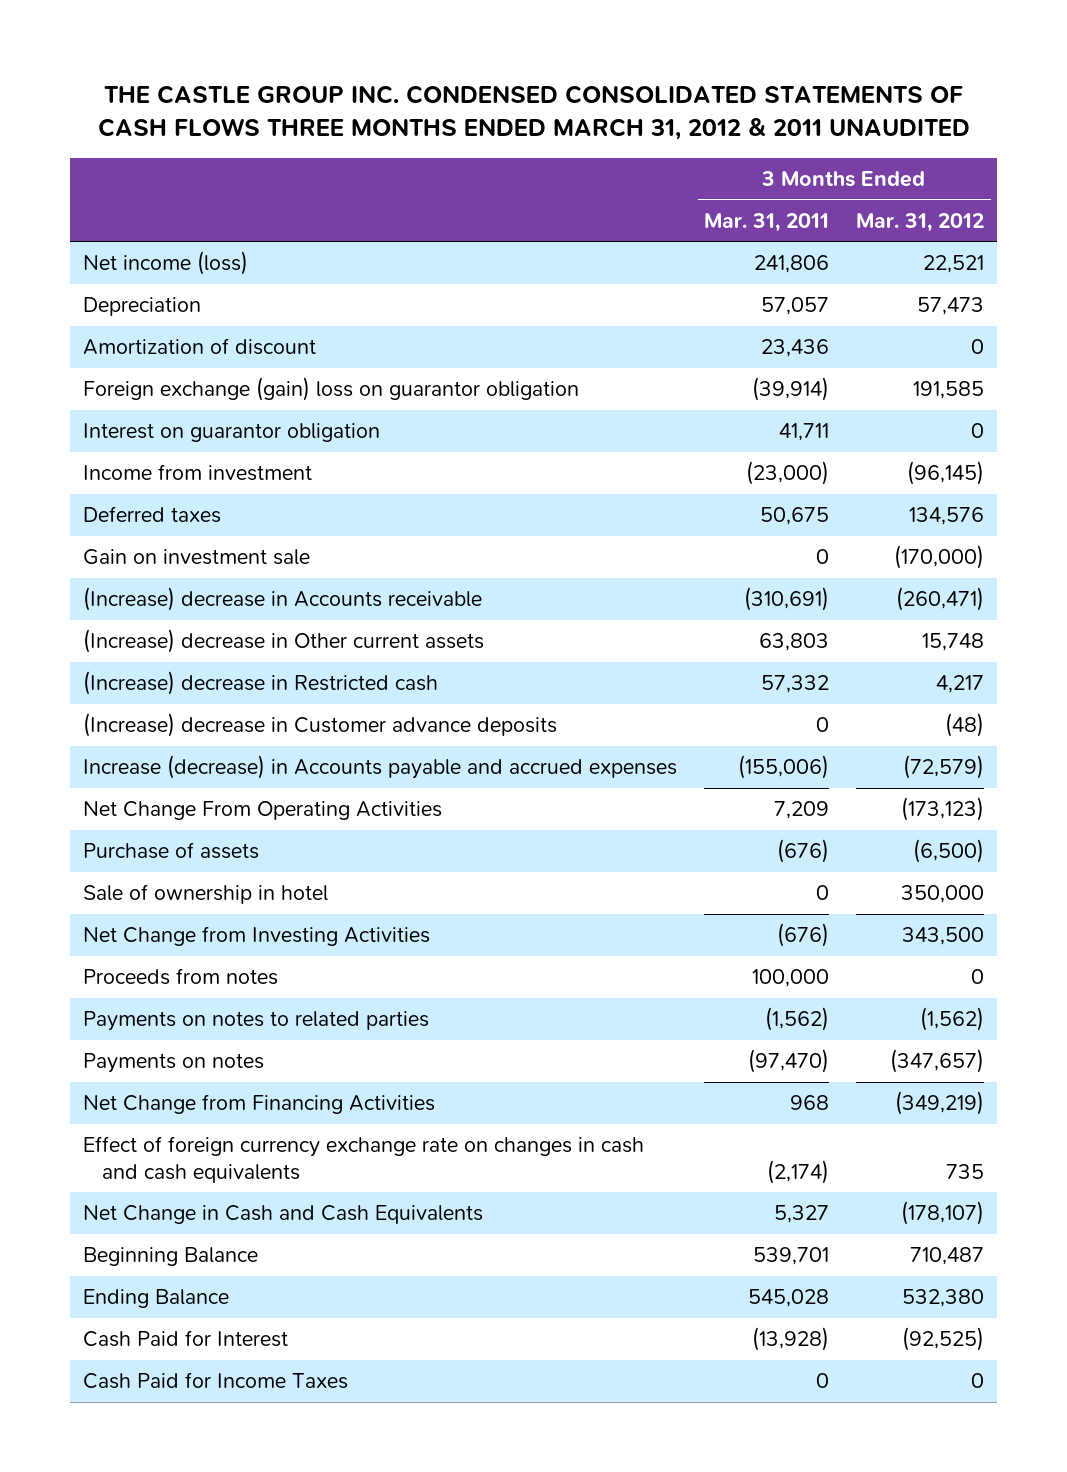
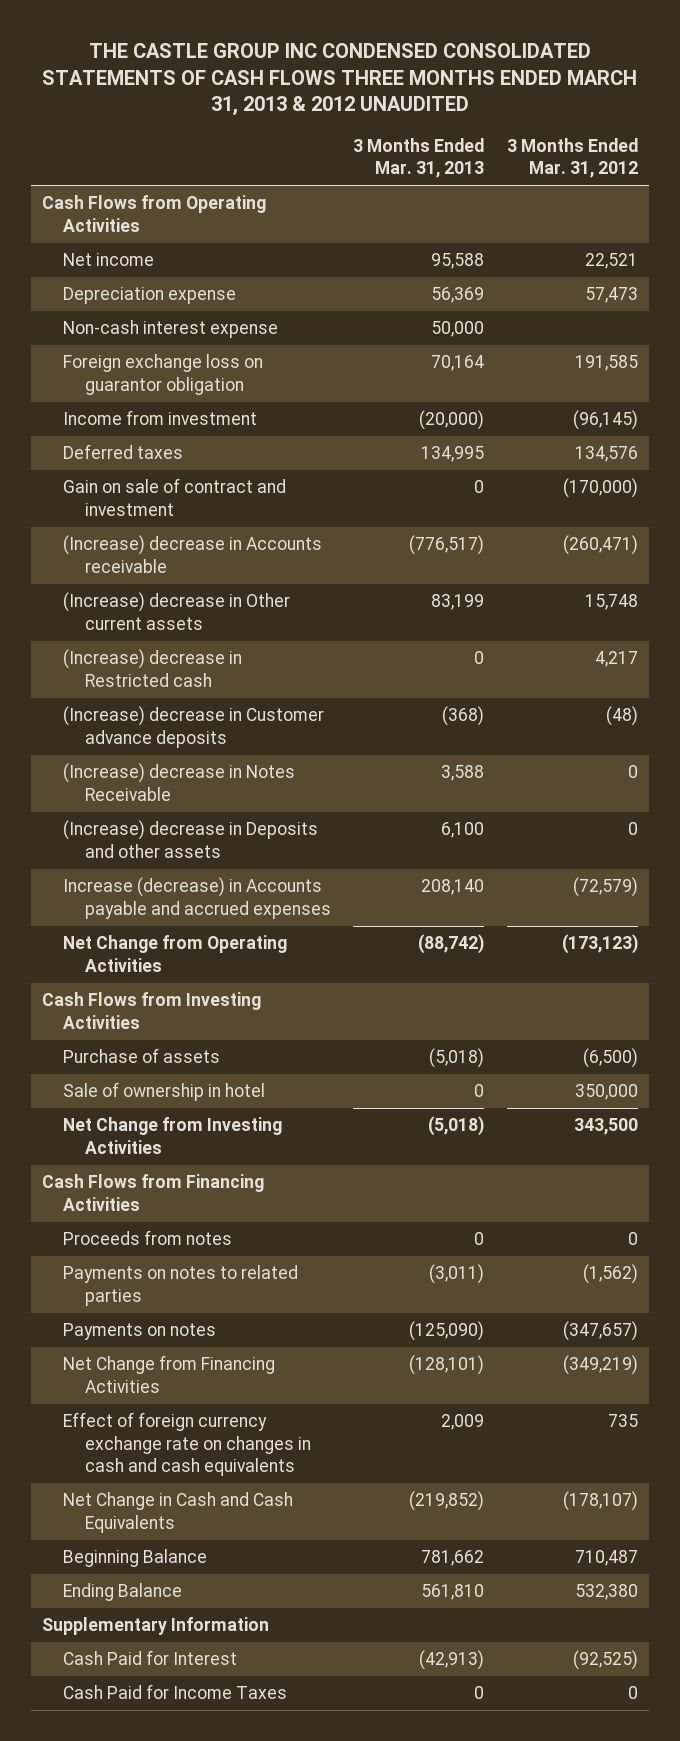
[97,85,970,141] THE CASTLE GROUP INC. CONDENSED CONSOLIDATED STATEMENTS OF CASH FLOWS THREE MONTHS ENDED MARCH 31, 2012 & 2011 UNAUDITED -> [42,42,638,117] THE CASTLE GROUP INC CONDENSED CONSOLIDATED STATEMENTS OF CASH FLOWS THREE MONTHS ENDED MARCH 31, 2013 & 2012 UNAUDITED
[704,212,830,232] Mar. 31, 2011 -> none
none -> [353,137,485,179] 3 Months Ended Mar. 31, 2013
[83,338,317,356] Amortization of discount -> none
[83,423,381,443] Interest on guarantor obligation -> none
none -> [42,195,267,232] Cash Flows from Operating Activities
[83,251,249,276] Net income (loss) -> [63,253,155,267] Net income
[83,297,202,317] Depreciation -> [63,287,237,305] Depreciation expense
none -> [63,320,279,339] Non-cash interest expense
[83,377,580,402] Foreign exchange (gain) loss on guarantor obligation -> [63,354,264,395] Foreign exchange loss on guarantor obligation
[83,549,311,566] Gain on investment sale -> [63,478,287,516] Gain on sale of contract and investment
none -> [63,763,296,801] (Increase) decrease in Notes Receivable
none -> [63,820,319,858] (Increase) decrease in Deposits and other assets
[83,801,443,821] Net Change From Operating Activities -> [63,935,288,972] Net Change from Operating Activities
none -> [42,992,262,1029] Cash Flows from Investing Activities
none -> [42,1174,265,1211] Cash Flows from Financing Activities
none -> [42,1617,270,1636] Supplementary Information

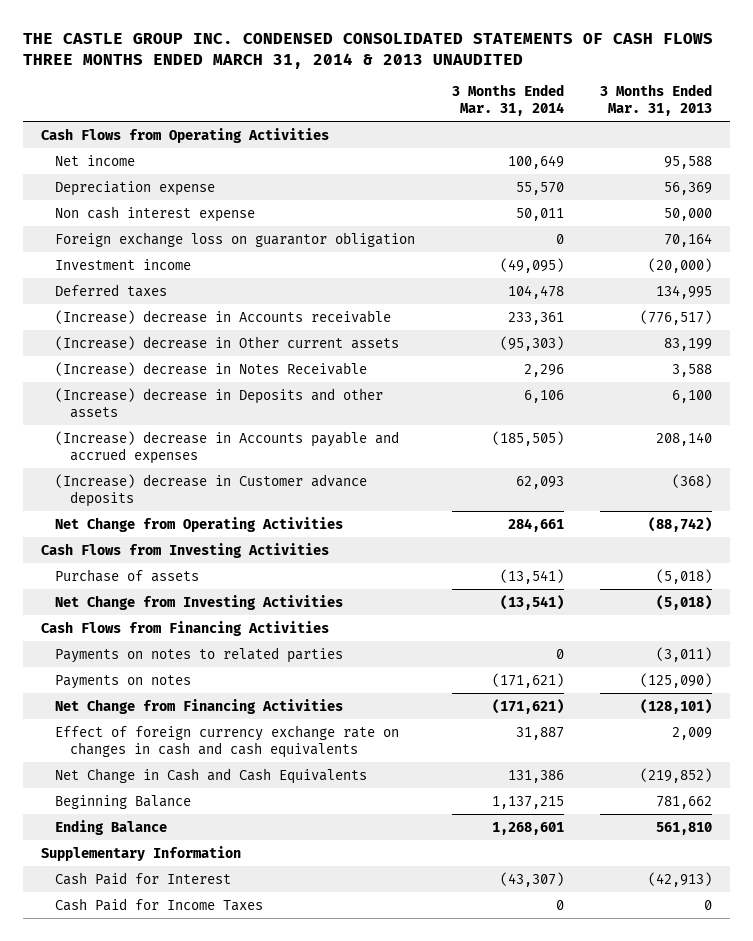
[42,42,638,117] THE CASTLE GROUP INC CONDENSED CONSOLIDATED STATEMENTS OF CASH FLOWS THREE MONTHS ENDED MARCH 31, 2013 & 2012 UNAUDITED -> [22,32,713,69] THE CASTLE GROUP INC. CONDENSED CONSOLIDATED STATEMENTS OF CASH FLOWS THREE MONTHS ENDED MARCH 31, 2014 & 2013 UNAUDITED
[507,137,639,179] 3 Months Ended Mar. 31, 2012 -> none
none -> [451,84,564,116] 3 Months Ended Mar. 31, 2014
[63,320,279,339] Non-cash interest expense -> [55,205,256,222] Non cash interest expense
[63,410,258,426] Income from investment -> [55,258,192,270] Investment income
[63,478,287,516] Gain on sale of contract and investment -> none
[63,649,243,687] (Increase) decrease in Restricted cash -> none
[63,877,331,919] Increase (decrease) in Accounts payable and accrued expenses -> [55,430,400,464] (Increase) decrease in Accounts payable and accrued expenses
[63,706,325,748] (Increase) decrease in Customer advance deposits -> [55,473,368,507] (Increase) decrease in Customer advance deposits
[63,1082,266,1102] Sale of ownership in hotel -> none
[63,1230,233,1246] Proceeds from notes -> none

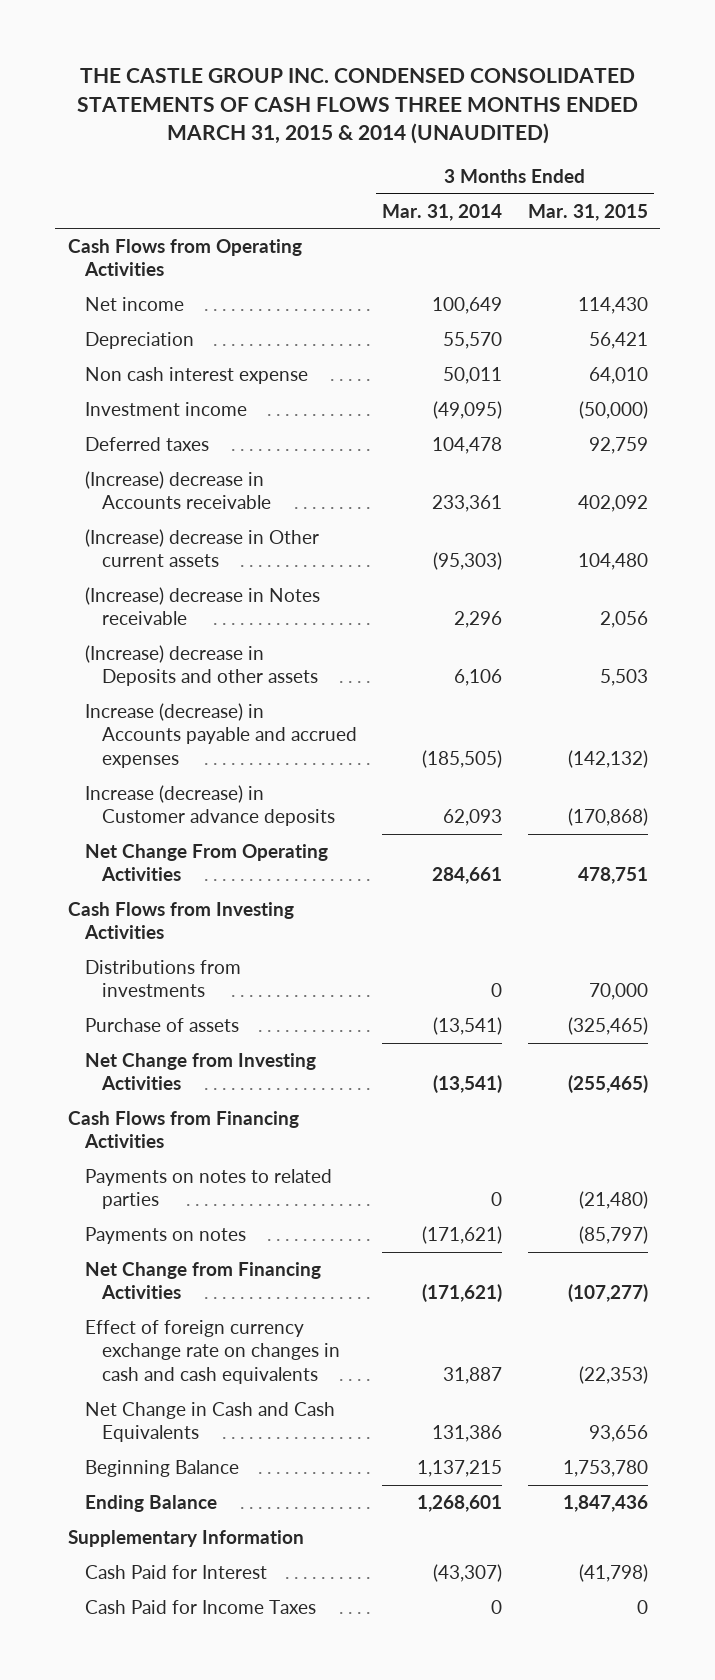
[22,32,713,69] THE CASTLE GROUP INC. CONDENSED CONSOLIDATED STATEMENTS OF CASH FLOWS THREE MONTHS ENDED MARCH 31, 2014 & 2013 UNAUDITED -> [76,68,638,145] THE CASTLE GROUP INC. CONDENSED CONSOLIDATED STATEMENTS OF CASH FLOWS THREE MONTHS ENDED MARCH 31, 2015 & 2014 (UNAUDITED)
[600,84,713,116] 3 Months Ended Mar. 31, 2013 -> none
none -> [527,203,648,221] Mar. 31, 2015
[55,180,216,196] Depreciation expense -> [84,332,194,350] Depreciation
[55,231,416,247] Foreign exchange loss on guarantor obligation -> none
[55,361,368,376] (Increase) decrease in Notes Receivable -> [84,587,320,626] (Increase) decrease in Notes receivable
[55,430,400,464] (Increase) decrease in Accounts payable and accrued expenses -> [84,703,358,768] Increase (decrease) in Accounts payable and accrued expenses
[55,473,368,507] (Increase) decrease in Customer advance deposits -> [84,785,336,827] Increase (decrease) in Customer advance deposits
[55,516,344,532] Net Change from Operating Activities -> [84,844,328,882] Net Change From Operating Activities
none -> [84,960,241,998] Distributions from investments

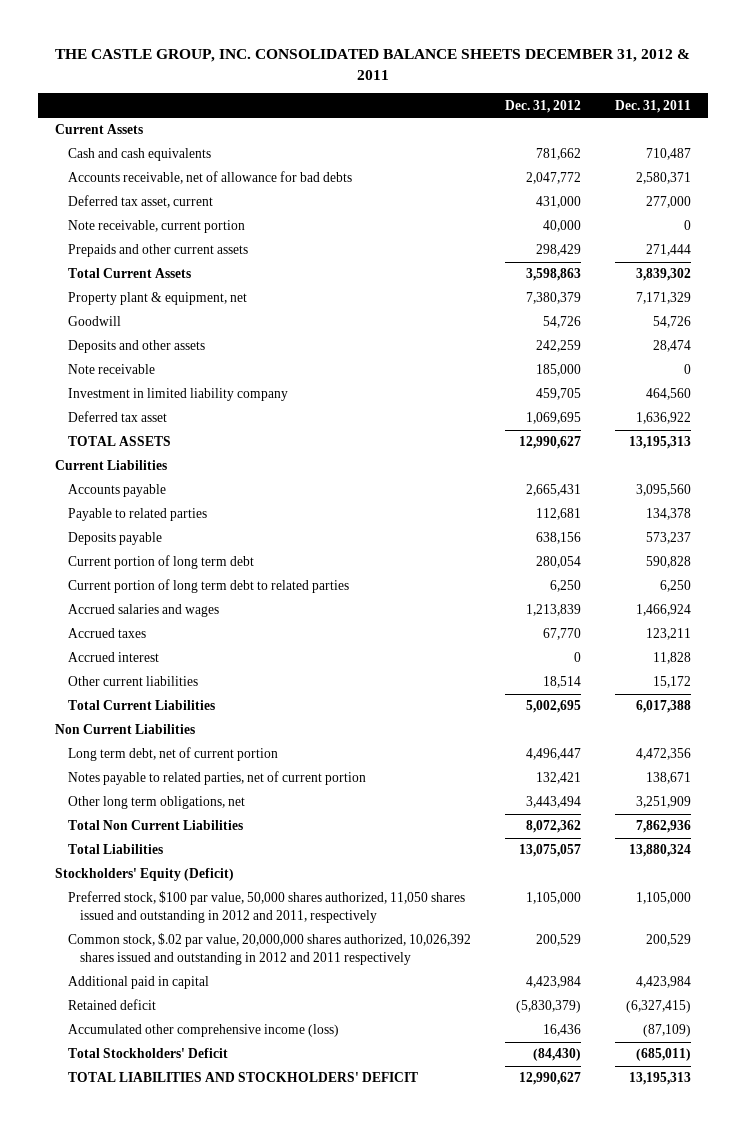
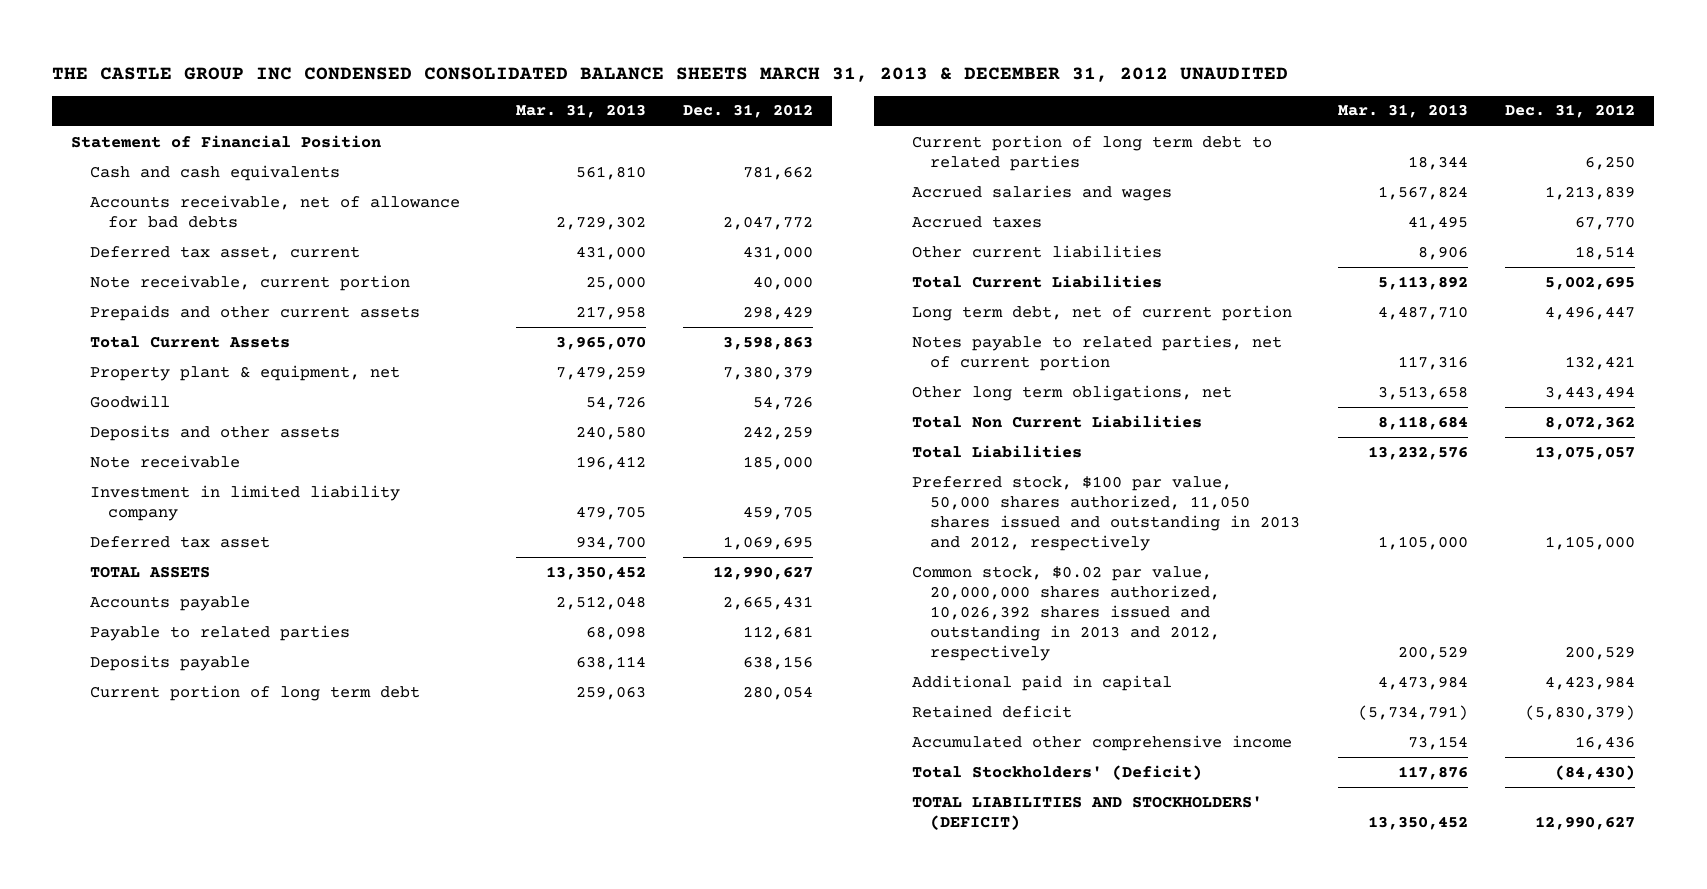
[55,49,691,80] THE CASTLE GROUP, INC. CONSOLIDATED BALANCE SHEETS DECEMBER 31, 2012 & 2011 -> [52,66,1289,82] THE CASTLE GROUP INC CONDENSED CONSOLIDATED BALANCE SHEETS MARCH 31, 2013 & DECEMBER 31, 2012 UNAUDITED
[615,99,692,113] Dec. 31, 2011 -> none
none -> [515,104,646,119] Mar. 31, 2013
[55,124,144,135] Current Assets -> none
none -> [71,134,382,148] Statement of Financial Position
[55,460,168,471] Current Liabilities -> none
[67,652,159,663] Accrued interest -> none
[55,724,196,735] Non Current Liabilities -> none
[55,868,235,882] Stockholders' Equity (Deficit) -> none
[67,891,465,923] Preferred stock, $100 par value, 50,000 shares authorized, 11,050 shares issued and outstanding in 2012 and 2011, respectively -> [911,475,1301,551] Preferred stock, $100 par value, 50,000 shares authorized, 11,050 shares issued and outstanding in 2013 and 2012, respectively
[67,933,471,965] Common stock, $.02 par value, 20,000,000 shares authorized, 10,026,392 shares issued and outstanding in 2012 and 2011 respectively -> [911,565,1221,661] Common stock, $0.02 par value, 20,000,000 shares authorized, 10,026,392 shares issued and outstanding in 2013 and 2012, respectively
[67,1024,339,1038] Accumulated other comprehensive income (loss) -> [911,734,1292,751] Accumulated other comprehensive income
[67,1048,228,1059] Total Stockholders' Deficit -> [911,764,1202,780] Total Stockholders' (Deficit)
[67,1072,418,1083] TOTAL LIABILITIES AND STOCKHOLDERS' DEFICIT -> [911,795,1262,830] TOTAL LIABILITIES AND STOCKHOLDERS' (DEFICIT)

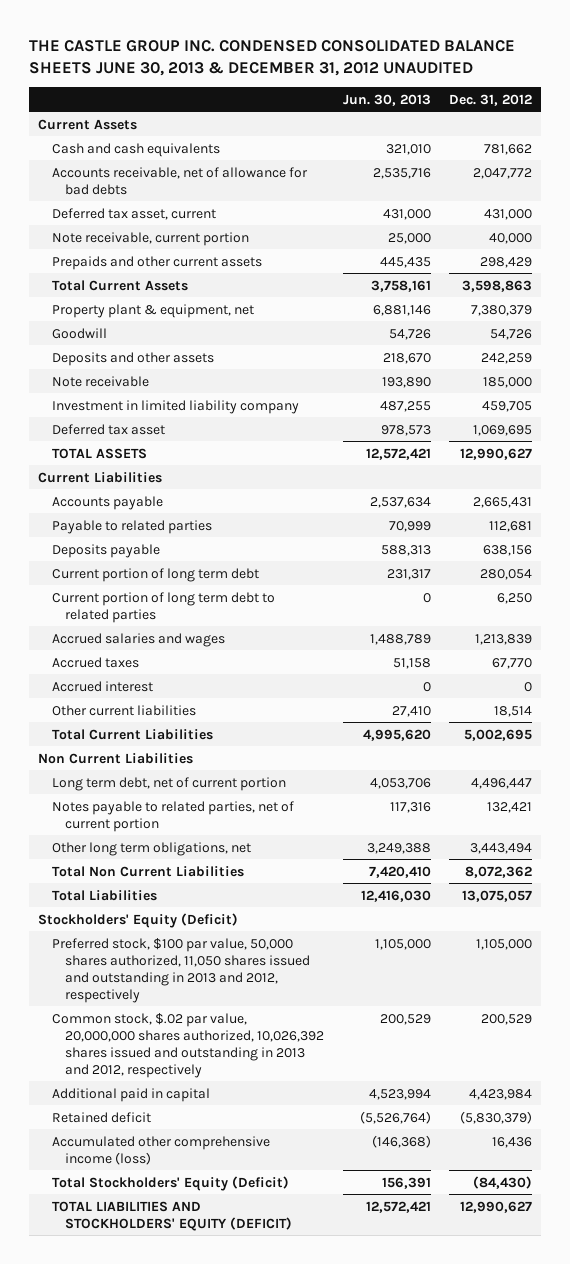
[52,66,1289,82] THE CASTLE GROUP INC CONDENSED CONSOLIDATED BALANCE SHEETS MARCH 31, 2013 & DECEMBER 31, 2012 UNAUDITED -> [28,39,515,76] THE CASTLE GROUP INC. CONDENSED CONSOLIDATED BALANCE SHEETS JUNE 30, 2013 & DECEMBER 31, 2012 UNAUDITED
[515,104,646,119] Mar. 31, 2013 -> none
none -> [342,93,431,106] Jun. 30, 2013
[71,134,382,148] Statement of Financial Position -> none
none -> [38,118,138,130] Current Assets
none -> [38,471,163,483] Current Liabilities
none -> [51,680,153,692] Accrued interest
none -> [38,752,194,764] Non Current Liabilities
none -> [38,912,239,928] Stockholders' Equity (Deficit)
[911,565,1221,661] Common stock, $0.02 par value, 20,000,000 shares authorized, 10,026,392 shares issued and outstanding in 2013 and 2012, respectively -> [51,1012,325,1078] Common stock, $.02 par value, 20,000,000 shares authorized, 10,026,392 shares issued and outstanding in 2013 and 2012, respectively
[911,734,1292,751] Accumulated other comprehensive income -> [51,1135,270,1165] Accumulated other comprehensive income (loss)
[911,764,1202,780] Total Stockholders' (Deficit) -> [51,1175,289,1191] Total Stockholders' Equity (Deficit)
[911,795,1262,830] TOTAL LIABILITIES AND STOCKHOLDERS' (DEFICIT) -> [51,1200,293,1231] TOTAL LIABILITIES AND STOCKHOLDERS' EQUITY (DEFICIT)

